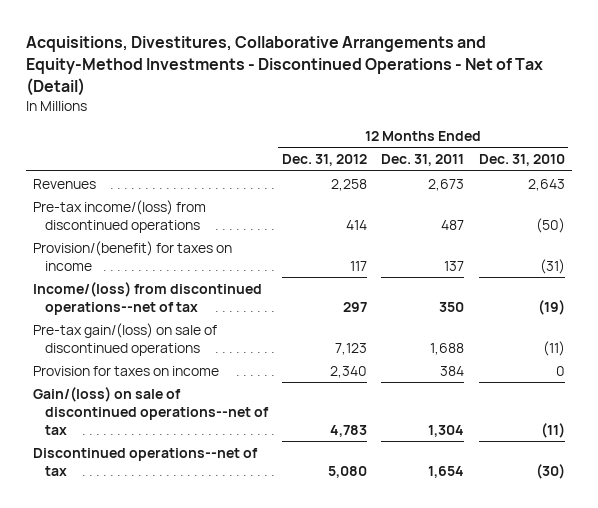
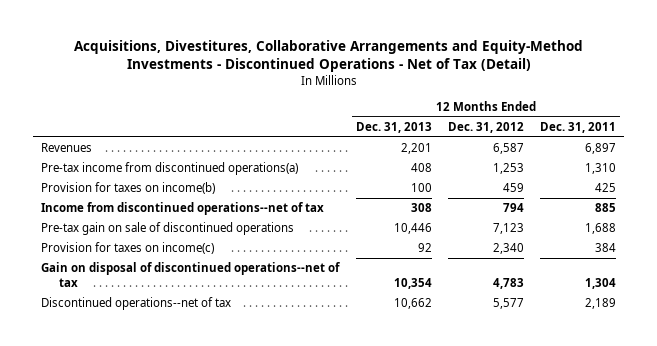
[478,154,565,167] Dec. 31, 2010 -> none
none -> [355,121,432,133] Dec. 31, 2013
[330,178,367,191] 2,258 -> [492,143,524,155] 6,587
[428,178,465,191] 2,673 -> [585,143,617,155] 6,897
[33,199,207,233] Pre-tax income/(loss) from discontinued operations -> [41,162,299,176] Pre-tax income from discontinued operations(a)
[345,219,367,230] 414 -> [492,163,524,175] 1,253
[441,219,465,230] 487 -> [585,163,617,175] 1,310
[33,240,233,271] Provision/(benefit) for taxes on income -> [41,182,216,195] Provision for taxes on income(b)
[349,260,367,271] 117 -> [502,183,524,193] 459
[444,260,465,271] 137 -> [595,183,617,193] 425
[33,281,263,315] Income/(loss) from discontinued operations--net of tax -> [41,202,325,216] Income from discontinued operations--net of tax
[342,301,367,312] 297 -> [502,203,524,213] 794
[439,301,465,312] 350 -> [595,203,617,213] 885
[33,322,218,356] Pre-tax gain/(loss) on sale of discontinued operations -> [41,222,295,236] Pre-tax gain on sale of discontinued operations
[33,365,220,376] Provision for taxes on income -> [41,242,215,255] Provision for taxes on income(c)
[33,386,269,436] Gain/(loss) on sale of discontinued operations--net of tax -> [41,262,341,287] Gain on disposal of discontinued operations--net of tax
[327,465,367,478] 5,080 -> [492,298,524,310] 5,577
[428,465,465,478] 1,654 -> [585,298,617,310] 2,189

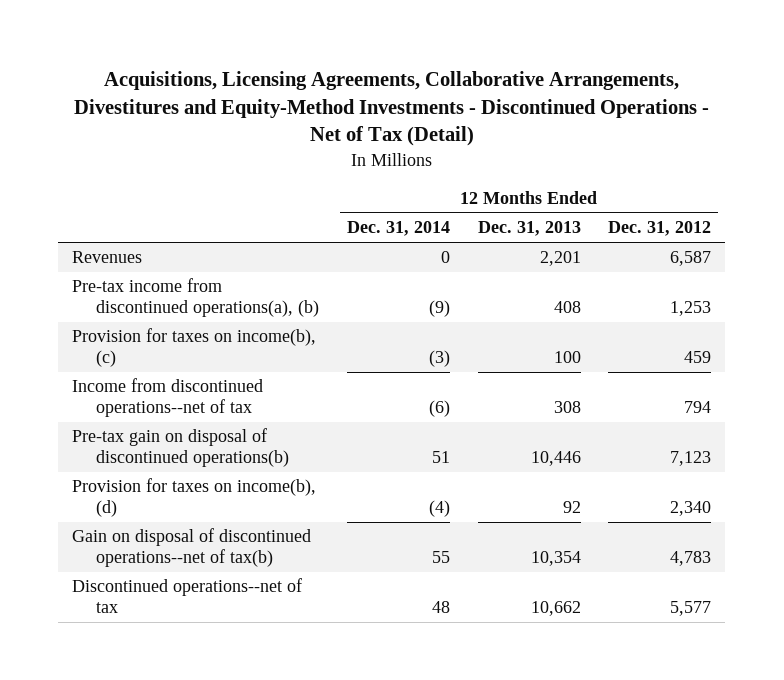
[73,40,583,73] Acquisitions, Divestitures, Collaborative Arrangements and Equity-Method Investments - Discontinued Operations - Net of Tax (Detail) -> [73,71,709,147] Acquisitions, Licensing Agreements, Collaborative Arrangements, Divestitures and Equity-Method Investments - Discontinued Operations - Net of Tax (Detail)
[540,121,617,133] Dec. 31, 2011 -> none
none -> [346,221,450,237] Dec. 31, 2014
[41,162,299,176] Pre-tax income from discontinued operations(a) -> [72,278,320,318] Pre-tax income from discontinued operations(a), (b)
[41,182,216,195] Provision for taxes on income(b) -> [72,328,317,368] Provision for taxes on income(b), (c)
[41,222,295,236] Pre-tax gain on sale of discontinued operations -> [72,428,290,468] Pre-tax gain on disposal of discontinued operations(b)
[41,242,215,255] Provision for taxes on income(c) -> [72,478,317,518] Provision for taxes on income(b), (d)
[41,262,341,287] Gain on disposal of discontinued operations--net of tax -> [72,528,312,568] Gain on disposal of discontinued operations--net of tax(b)

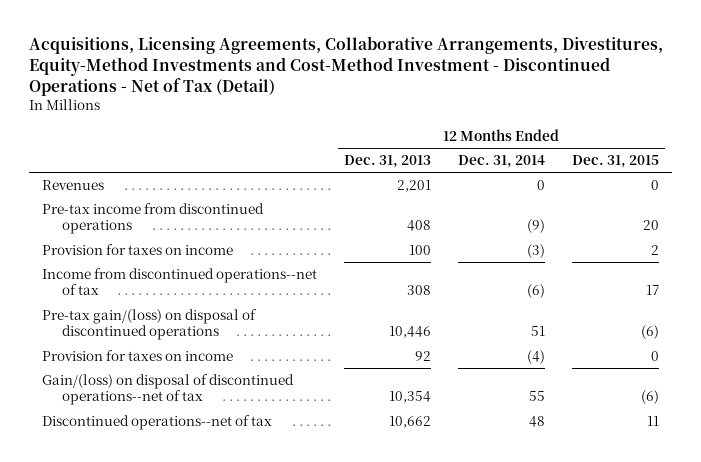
[73,71,709,147] Acquisitions, Licensing Agreements, Collaborative Arrangements, Divestitures and Equity-Method Investments - Discontinued Operations - Net of Tax (Detail) -> [29,36,664,97] Acquisitions, Licensing Agreements, Collaborative Arrangements, Divestitures, Equity-Method Investments and Cost-Method Investment - Discontinued Operations - Net of Tax (Detail)
[608,221,712,237] Dec. 31, 2012 -> none
none -> [571,155,659,169] Dec. 31, 2015
[72,278,320,318] Pre-tax income from discontinued operations(a), (b) -> [42,203,265,235] Pre-tax income from discontinued operations
[72,328,317,368] Provision for taxes on income(b), (c) -> [42,244,234,256] Provision for taxes on income
[72,428,290,468] Pre-tax gain on disposal of discontinued operations(b) -> [42,309,258,341] Pre-tax gain/(loss) on disposal of discontinued operations
[72,478,317,518] Provision for taxes on income(b), (d) -> [42,350,234,362] Provision for taxes on income
[72,528,312,568] Gain on disposal of discontinued operations--net of tax(b) -> [42,374,295,406] Gain/(loss) on disposal of discontinued operations--net of tax

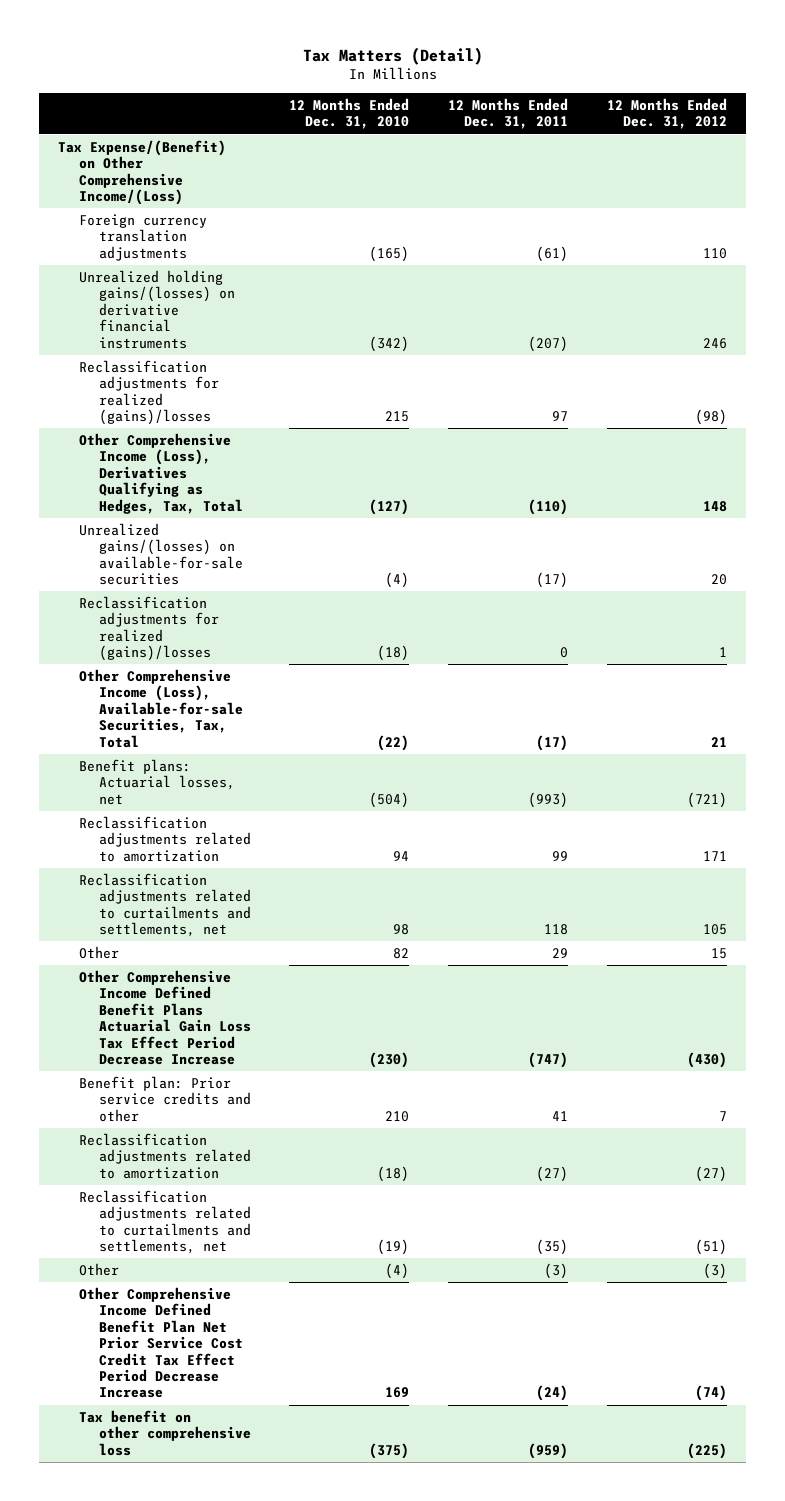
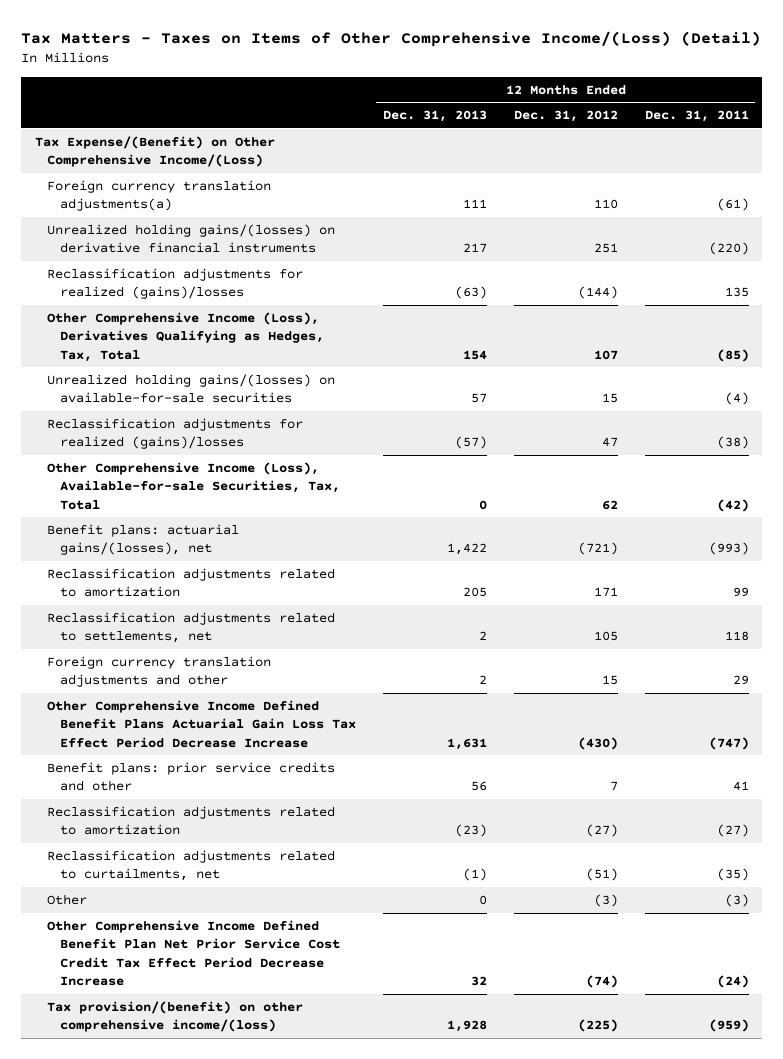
[302,46,483,65] Tax Matters (Detail) -> [21,31,762,48] Tax Matters - Taxes on Items of Other Comprehensive Income/(Loss) (Detail)
[289,98,410,130] 12 Months Ended Dec. 31, 2010 -> none
none -> [382,110,487,123] Dec. 31, 2013
[78,213,207,261] Foreign currency translation adjustments -> [47,180,272,212] Foreign currency translation adjustments(a)
[528,335,569,352] (207) -> [708,242,749,256] (220)
[702,337,727,349] 246 -> [593,243,618,254] 251
[552,411,569,422] 97 -> [724,287,749,298] 135
[694,409,727,426] (98) -> [577,286,618,300] (144)
[528,498,569,515] (110) -> [716,348,749,362] (85)
[702,500,727,512] 148 -> [593,349,618,360] 107
[78,522,243,586] Unrealized gains/(losses) on available-for-sale securities -> [47,374,336,404] Unrealized holding gains/(losses) on available-for-sale securities
[536,572,569,589] (17) -> [724,392,749,406] (4)
[710,574,727,586] 20 -> [601,393,618,404] 15
[560,647,569,659] 0 -> [716,436,749,450] (38)
[718,647,727,658] 1 -> [601,437,618,448] 47
[536,734,569,751] (17) -> [716,498,749,512] (42)
[710,736,727,747] 21 -> [601,499,618,510] 62
[78,758,235,805] Benefit plans: Actuarial losses, net -> [47,524,240,556] Benefit plans: actuarial gains/(losses), net
[78,872,251,938] Reclassification adjustments related to curtailments and settlements, net -> [47,612,336,644] Reclassification adjustments related to settlements, net
[78,945,119,959] Other -> [47,656,272,688] Foreign currency translation adjustments and other
[78,1075,251,1122] Benefit plan: Prior service credits and other -> [47,762,336,792] Benefit plans: prior service credits and other
[78,1189,251,1255] Reclassification adjustments related to curtailments and settlements, net -> [47,850,336,882] Reclassification adjustments related to curtailments, net
[78,1409,251,1456] Tax benefit on other comprehensive loss -> [47,1001,304,1033] Tax provision/(benefit) on other comprehensive income/(loss)

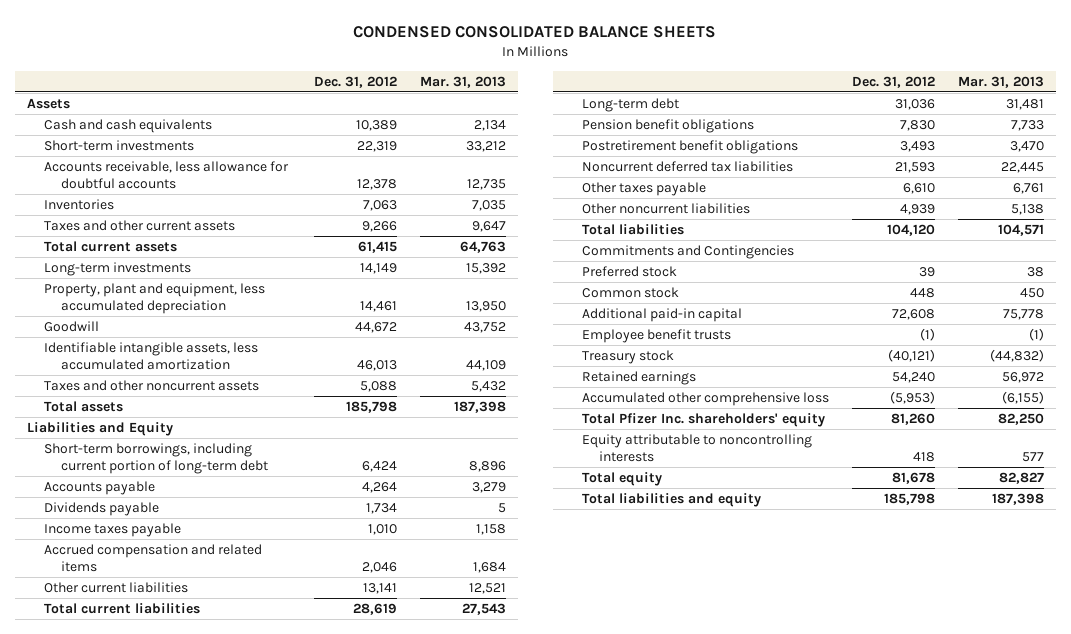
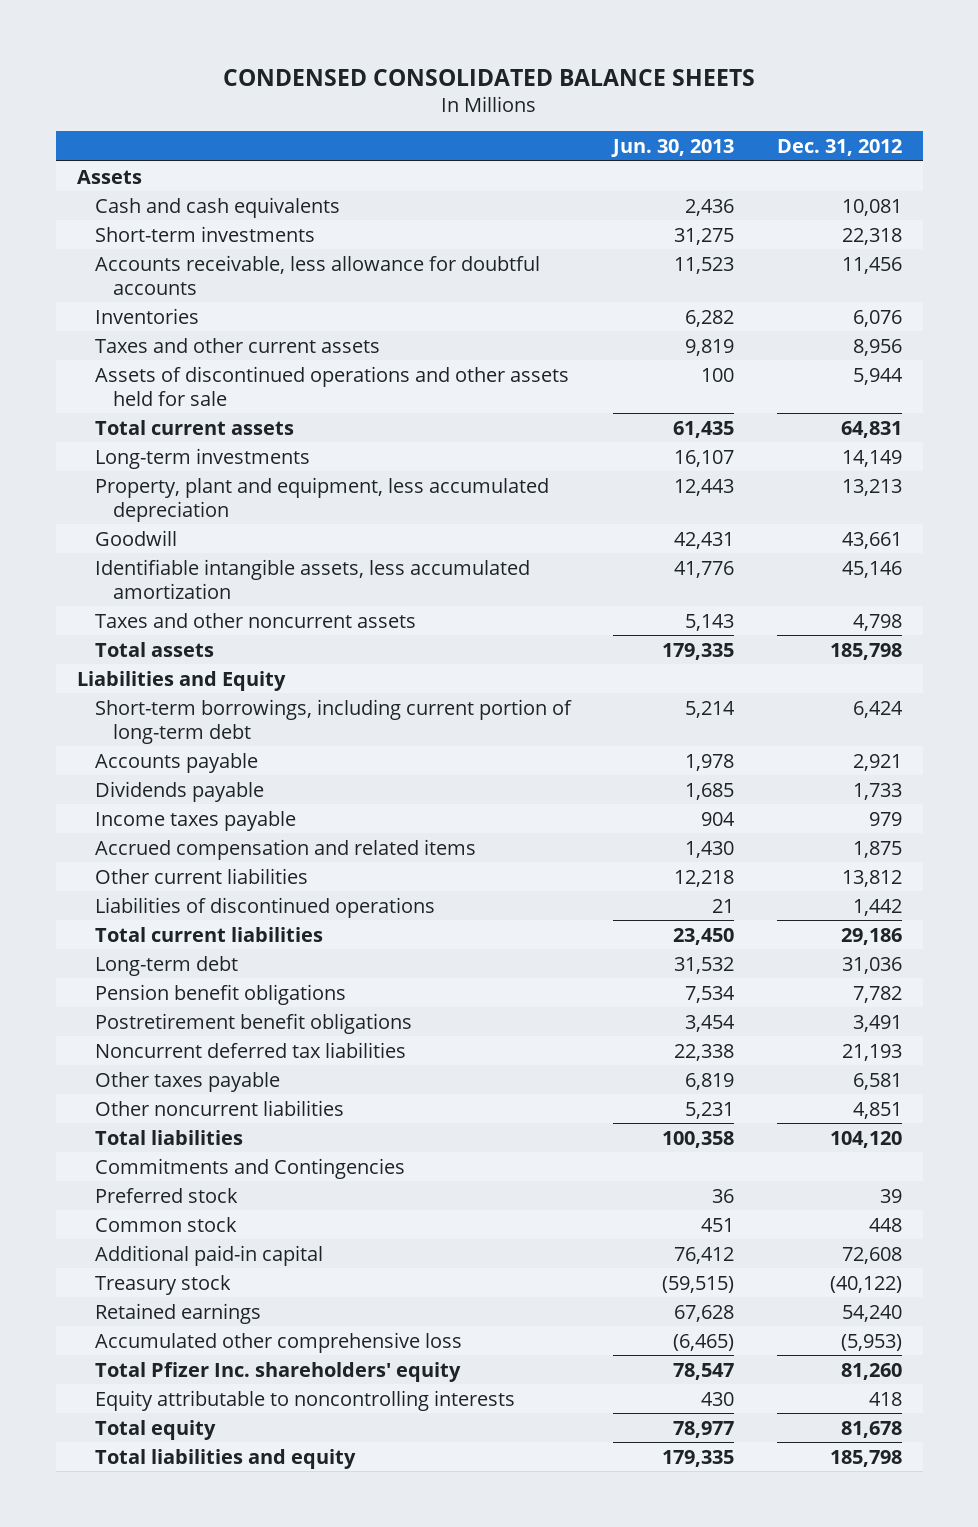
[420,75,507,88] Mar. 31, 2013 -> none
none -> [611,139,735,158] Jun. 30, 2013
[355,119,397,131] 10,389 -> [841,198,902,216] 10,081
[356,140,397,152] 22,319 -> [841,227,902,245] 22,318
[356,178,397,190] 12,378 -> [841,256,902,274] 11,456
[362,199,397,211] 7,063 -> [852,309,902,327] 6,076
[361,220,397,232] 9,266 -> [852,338,902,356] 8,956
none -> [94,365,569,406] Assets of discontinued operations and other assets held for sale
[357,240,397,253] 61,415 -> [840,420,902,438] 64,831
[359,300,397,312] 14,461 -> [841,478,902,496] 13,213
[354,321,397,333] 44,672 -> [841,531,902,549] 43,661
[356,359,397,371] 46,013 -> [841,560,902,578] 45,146
[359,380,397,392] 5,088 -> [852,613,902,631] 4,798
[361,481,397,493] 4,264 -> [852,753,902,771] 2,921
[365,502,397,514] 1,734 -> [852,782,902,800] 1,733
[367,523,397,535] 1,010 -> [868,811,902,826] 979
[361,561,397,573] 2,046 -> [852,840,902,858] 1,875
[362,582,397,594] 13,141 -> [841,869,902,887] 13,812
none -> [94,896,435,918] Liabilities of discontinued operations
[352,602,397,615] 28,619 -> [840,927,902,945] 29,186
[899,119,935,131] 7,830 -> [852,985,902,1003] 7,782
[899,140,935,152] 3,493 -> [852,1014,902,1032] 3,491
[894,161,935,173] 21,593 -> [841,1043,902,1061] 21,193
[902,182,935,194] 6,610 -> [852,1072,902,1090] 6,581
[899,203,935,215] 4,939 -> [852,1101,902,1119] 4,851
[581,328,731,343] Employee benefit trusts -> none
[887,348,935,362] (40,121) -> [829,1275,902,1293] (40,122)

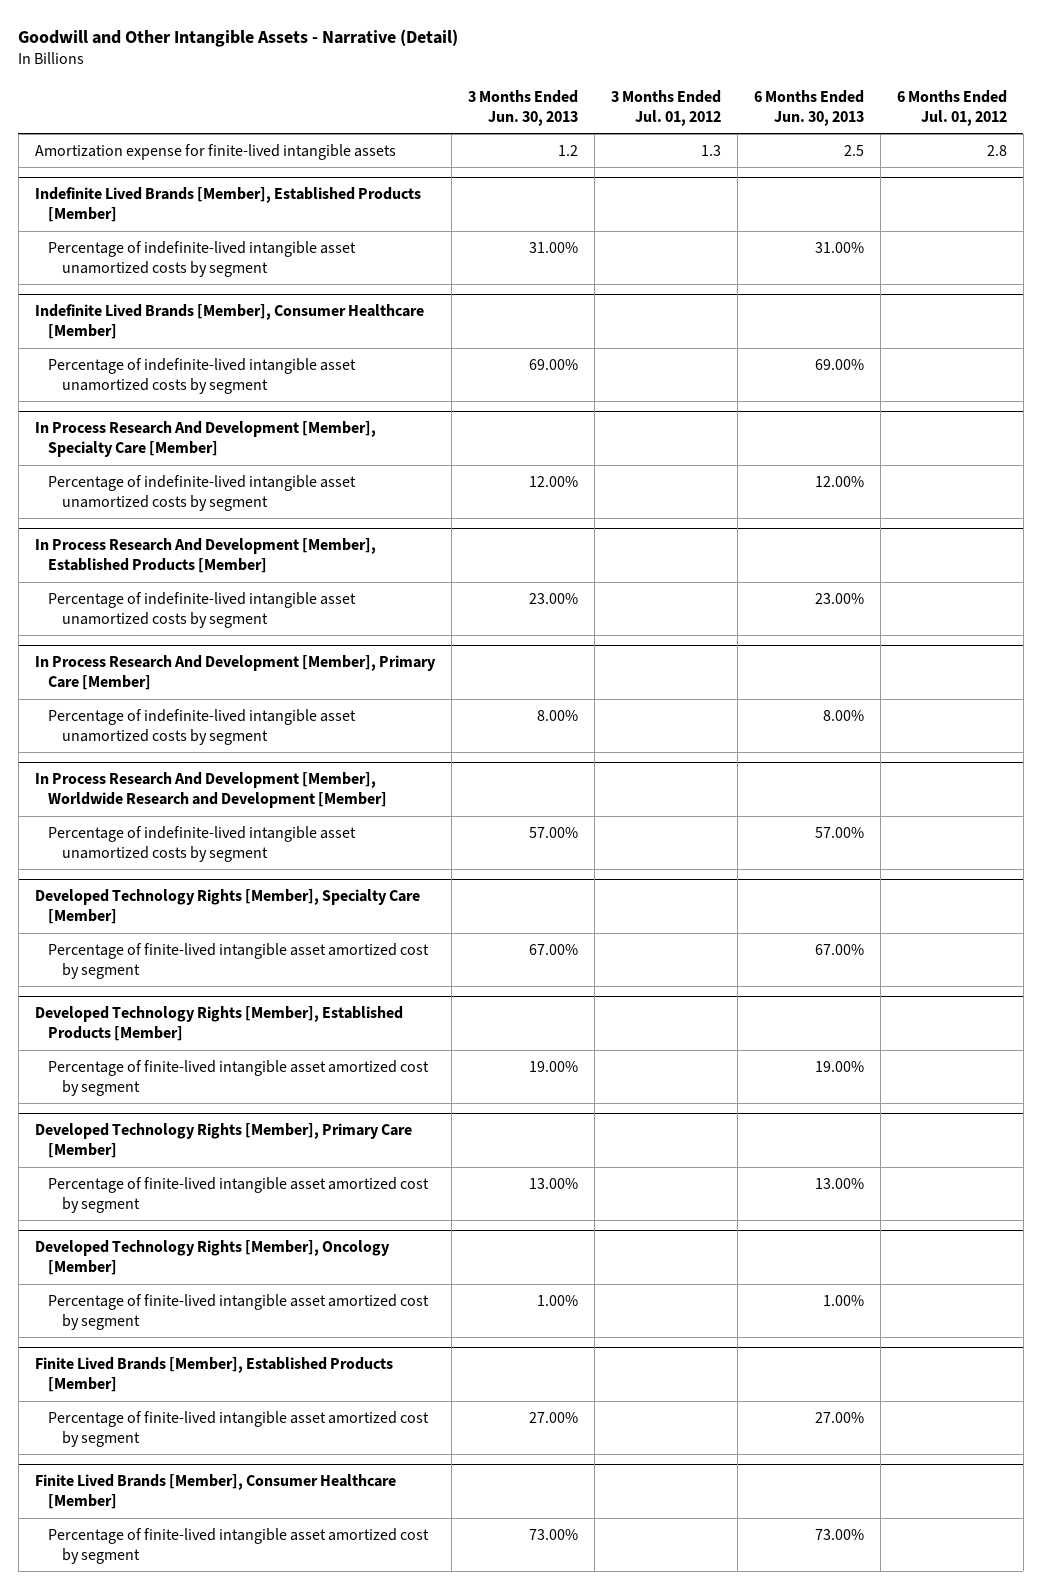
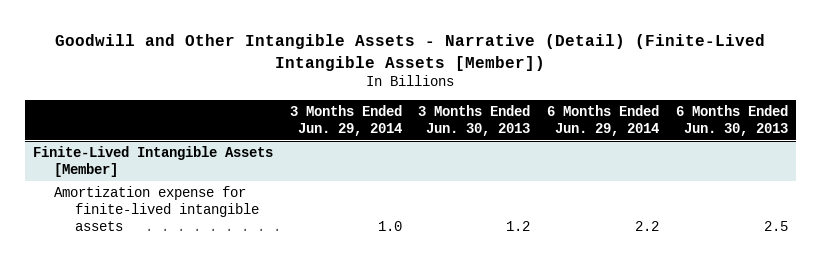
[18,28,459,47] Goodwill and Other Intangible Assets - Narrative (Detail) -> [55,34,766,71] Goodwill and Other Intangible Assets - Narrative (Detail) (Finite-Lived Intangible Assets [Member])
[610,89,721,127] 3 Months Ended Jul. 01, 2012 -> none
[896,89,1007,127] 6 Months Ended Jul. 01, 2012 -> none
none -> [289,105,402,136] 3 Months Ended Jun. 29, 2014
none -> [547,105,660,136] 6 Months Ended Jun. 29, 2014
none -> [32,146,273,177] Finite-Lived Intangible Assets [Member]
[34,186,421,223] Indefinite Lived Brands [Member], Established Products [Member] -> none
[48,240,357,278] Percentage of indefinite-lived intangible asset unamortized costs by segment -> none
[34,303,424,340] Indefinite Lived Brands [Member], Consumer Healthcare [Member] -> none
[48,357,357,395] Percentage of indefinite-lived intangible asset unamortized costs by segment -> none
[34,420,376,458] In Process Research And Development [Member], Specialty Care [Member] -> none
[48,474,357,512] Percentage of indefinite-lived intangible asset unamortized costs by segment -> none
[34,537,376,574] In Process Research And Development [Member], Established Products [Member] -> none
[48,591,357,629] Percentage of indefinite-lived intangible asset unamortized costs by segment -> none
[34,654,436,691] In Process Research And Development [Member], Primary Care [Member] -> none
[48,708,357,746] Percentage of indefinite-lived intangible asset unamortized costs by segment -> none
[34,771,388,809] In Process Research And Development [Member], Worldwide Research and Development [Member] -> none
[48,825,357,863] Percentage of indefinite-lived intangible asset unamortized costs by segment -> none
[34,888,420,925] Developed Technology Rights [Member], Specialty Care [Member] -> none
[48,942,430,980] Percentage of finite-lived intangible asset amortized cost by segment -> none
[34,1005,403,1042] Developed Technology Rights [Member], Established Products [Member] -> none
[48,1059,430,1097] Percentage of finite-lived intangible asset amortized cost by segment -> none
[34,1122,412,1159] Developed Technology Rights [Member], Primary Care [Member] -> none
[48,1176,430,1214] Percentage of finite-lived intangible asset amortized cost by segment -> none
[34,1239,390,1276] Developed Technology Rights [Member], Oncology [Member] -> none
[48,1293,430,1331] Percentage of finite-lived intangible asset amortized cost by segment -> none
[34,1356,393,1393] Finite Lived Brands [Member], Established Products [Member] -> none
[48,1410,430,1448] Percentage of finite-lived intangible asset amortized cost by segment -> none
[34,1473,396,1510] Finite Lived Brands [Member], Consumer Healthcare [Member] -> none
[48,1527,430,1565] Percentage of finite-lived intangible asset amortized cost by segment -> none

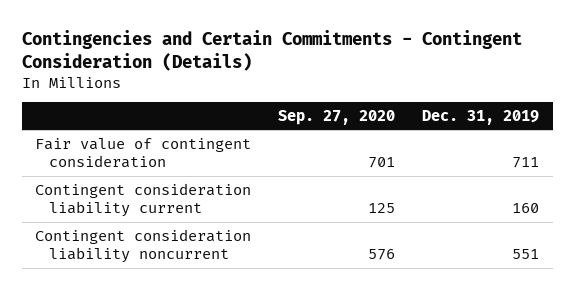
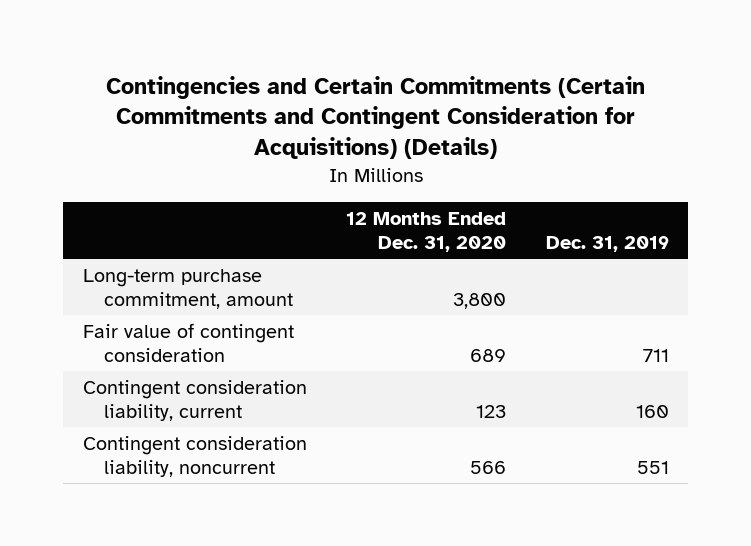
[21,29,522,71] Contingencies and Certain Commitments - Contingent Consideration (Details) -> [105,75,645,160] Contingencies and Certain Commitments (Certain Commitments and Contingent Consideration for Acquisitions) (Details)
[278,110,396,126] Sep. 27, 2020 -> none
none -> [346,212,507,252] 12 Months Ended Dec. 31, 2020
none -> [82,269,293,309] Long-term purchase commitment, amount
[35,182,252,218] Contingent consideration liability current -> [82,380,307,421] Contingent consideration liability, current
[35,228,252,264] Contingent consideration liability noncurrent -> [82,436,307,477] Contingent consideration liability, noncurrent

